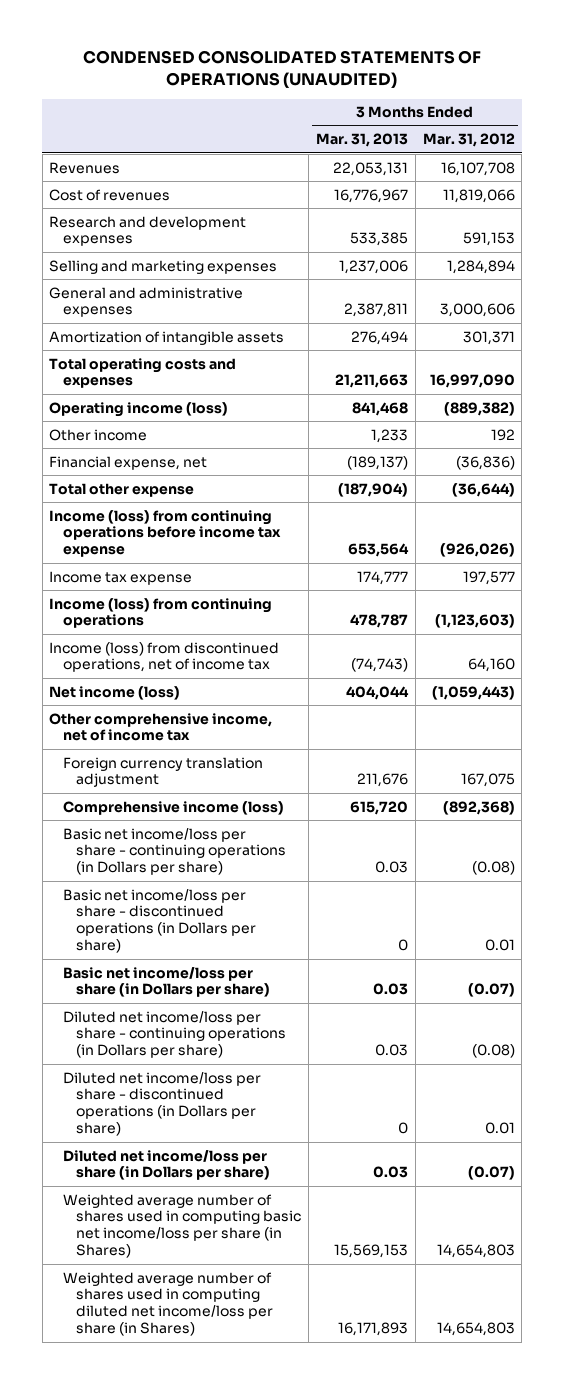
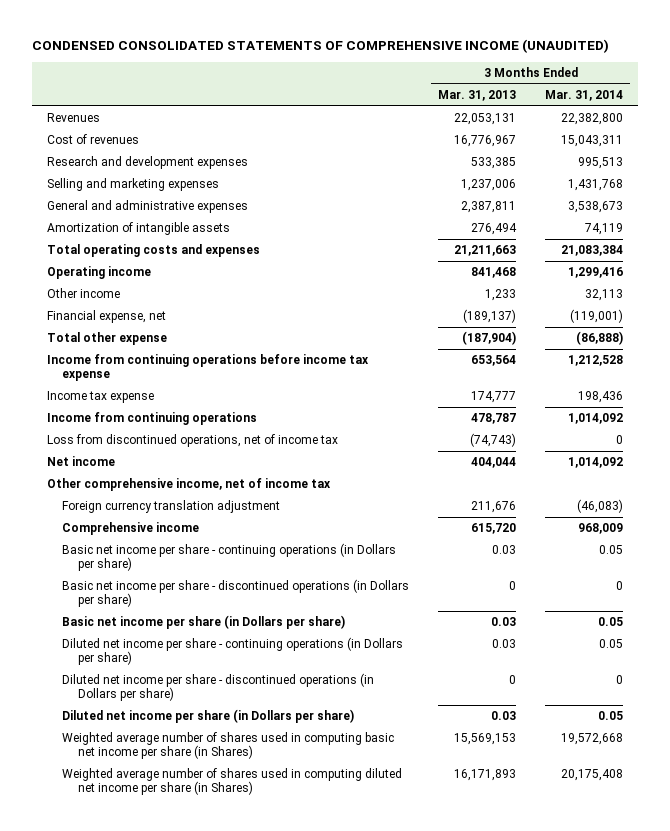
[82,50,481,88] CONDENSED CONSOLIDATED STATEMENTS OF OPERATIONS (UNAUDITED) -> [32,39,610,54] CONDENSED CONSOLIDATED STATEMENTS OF COMPREHENSIVE INCOME (UNAUDITED)
[422,133,515,148] Mar. 31, 2012 -> none
none -> [545,90,624,102] Mar. 31, 2014
[49,401,229,417] Operating income (loss) -> [46,266,151,280] Operating income
[49,509,281,558] Income (loss) from continuing operations before income tax expense -> [46,354,369,382] Income from continuing operations before income tax expense
[49,597,273,629] Income (loss) from continuing operations -> [46,412,257,426] Income from continuing operations
[49,641,280,673] Income (loss) from discontinued operations, net of income tax -> [46,434,338,448] Loss from discontinued operations, net of income tax
[49,685,181,700] Net income (loss) -> [46,456,115,467] Net income
[62,800,284,815] Comprehensive income (loss) -> [62,522,200,536] Comprehensive income
[62,827,287,876] Basic net income/loss per share - continuing operations (in Dollars per share) -> [62,543,397,572] Basic net income per share - continuing operations (in Dollars per share)
[62,888,257,954] Basic net income/loss per share - discontinued operations (in Dollars per share) -> [62,579,410,608] Basic net income per share - discontinued operations (in Dollars per share)
[62,966,271,998] Basic net income/loss per share (in Dollars per share) -> [62,615,346,630] Basic net income per share (in Dollars per share)
[62,1010,287,1059] Diluted net income/loss per share - continuing operations (in Dollars per share) -> [62,637,404,666] Diluted net income per share - continuing operations (in Dollars per share)
[62,1071,261,1137] Diluted net income/loss per share - discontinued operations (in Dollars per share) -> [62,673,375,702] Diluted net income per share - discontinued operations (in Dollars per share)
[62,1149,271,1181] Diluted net income/loss per share (in Dollars per share) -> [62,709,355,724] Diluted net income per share (in Dollars per share)
[62,1193,302,1259] Weighted average number of shares used in computing basic net income/loss per share (in Shares) -> [62,732,395,760] Weighted average number of shares used in computing basic net income per share (in Shares)
[62,1271,274,1337] Weighted average number of shares used in computing diluted net income/loss per share (in Shares) -> [62,768,403,796] Weighted average number of shares used in computing diluted net income per share (in Shares)

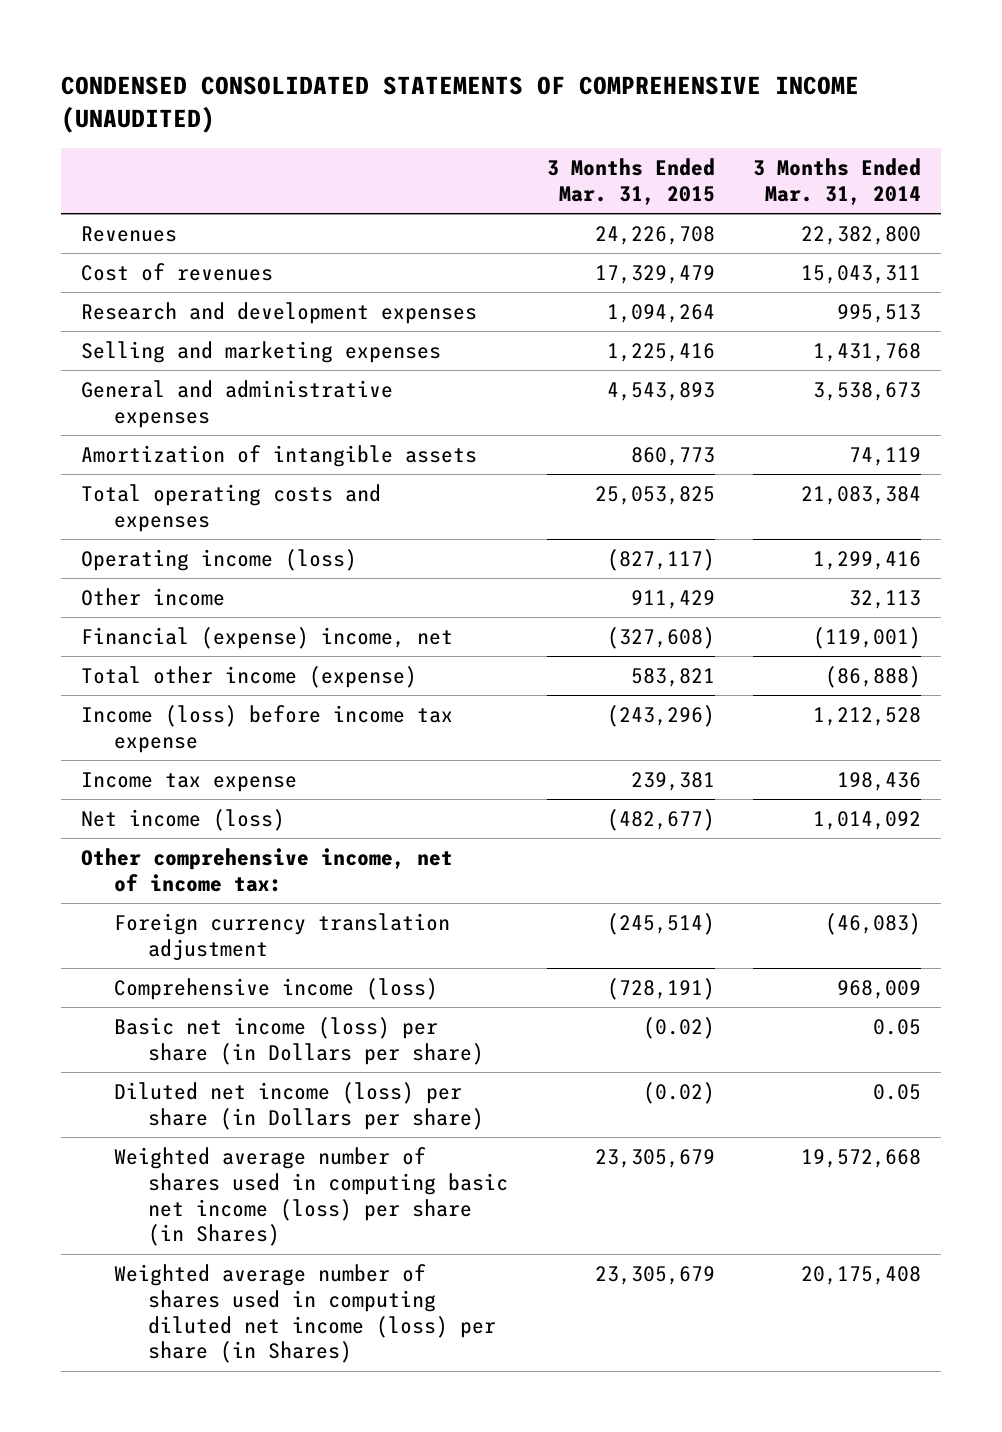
[438,90,517,102] Mar. 31, 2013 -> none
none -> [546,158,715,206] 3 Months Ended Mar. 31, 2015
[46,266,151,280] Operating income -> [80,549,357,572] Operating income (loss)
[46,310,166,324] Financial expense, net -> [80,627,453,650] Financial (expense) income, net
[46,332,167,346] Total other expense -> [80,666,417,689] Total other income (expense)
[46,354,369,382] Income from continuing operations before income tax expense -> [80,705,453,753] Income (loss) before income tax expense
[46,412,257,426] Income from continuing operations -> none
[46,434,338,448] Loss from discontinued operations, net of income tax -> none
[46,456,115,467] Net income -> [80,809,285,832] Net income (loss)
[46,478,331,492] Other comprehensive income, net of income tax -> [80,848,453,892] Other comprehensive income, net of income tax:
[62,543,397,572] Basic net income per share - continuing operations (in Dollars per share) -> none
[62,579,410,608] Basic net income per share - discontinued operations (in Dollars per share) -> none
[62,637,404,666] Diluted net income per share - continuing operations (in Dollars per share) -> none
[62,673,375,702] Diluted net income per share - discontinued operations (in Dollars per share) -> none
[62,522,200,536] Comprehensive income -> [114,978,439,1001] Comprehensive income (loss)
[62,615,346,630] Basic net income per share (in Dollars per share) -> [114,1017,485,1065] Basic net income (loss) per share (in Dollars per share)
[62,709,355,724] Diluted net income per share (in Dollars per share) -> [114,1082,485,1130] Diluted net income (loss) per share (in Dollars per share)
[62,732,395,760] Weighted average number of shares used in computing basic net income per share (in Shares) -> [114,1147,509,1247] Weighted average number of shares used in computing basic net income (loss) per share (in Shares)
[62,768,403,796] Weighted average number of shares used in computing diluted net income per share (in Shares) -> [114,1264,497,1364] Weighted average number of shares used in computing diluted net income (loss) per share (in Shares)

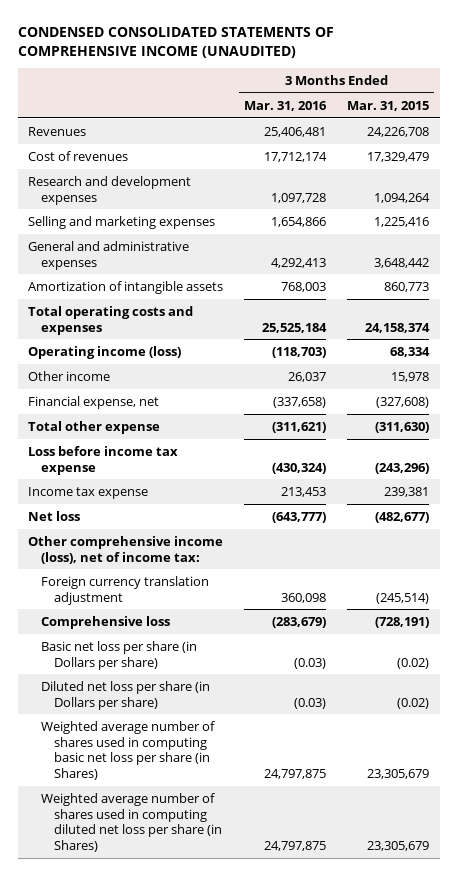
[753,158,922,206] 3 Months Ended Mar. 31, 2014 -> none
none -> [244,100,328,111] Mar. 31, 2016
[606,382,715,402] 4,543,893 -> [374,257,430,268] 3,648,442
[594,486,715,506] 25,053,825 -> [365,322,431,333] 24,158,374
[606,549,715,572] (827,117) -> [390,346,431,357] 68,334
[630,590,715,610] 911,429 -> [391,371,430,382] 15,978
[80,627,453,650] Financial (expense) income, net -> [28,395,160,409] Financial expense, net
[80,666,417,689] Total other income (expense) -> [28,420,161,434] Total other expense
[630,668,715,688] 583,821 -> [375,421,430,433] (311,630)
[80,705,453,753] Income (loss) before income tax expense -> [28,445,179,475] Loss before income tax expense
[80,809,285,832] Net income (loss) -> [28,510,81,521] Net loss
[80,848,453,892] Other comprehensive income, net of income tax: -> [28,535,224,564] Other comprehensive income (loss), net of income tax:
[114,978,439,1001] Comprehensive income (loss) -> [41,615,171,629] Comprehensive loss
[114,1017,485,1065] Basic net income (loss) per share (in Dollars per share) -> [41,640,198,670] Basic net loss per share (in Dollars per share)
[114,1082,485,1130] Diluted net income (loss) per share (in Dollars per share) -> [41,680,211,710] Diluted net loss per share (in Dollars per share)
[114,1147,509,1247] Weighted average number of shares used in computing basic net income (loss) per share (in Shares) -> [41,720,216,781] Weighted average number of shares used in computing basic net loss per share (in Shares)
[114,1264,497,1364] Weighted average number of shares used in computing diluted net income (loss) per share (in Shares) -> [41,792,223,853] Weighted average number of shares used in computing diluted net loss per share (in Shares)

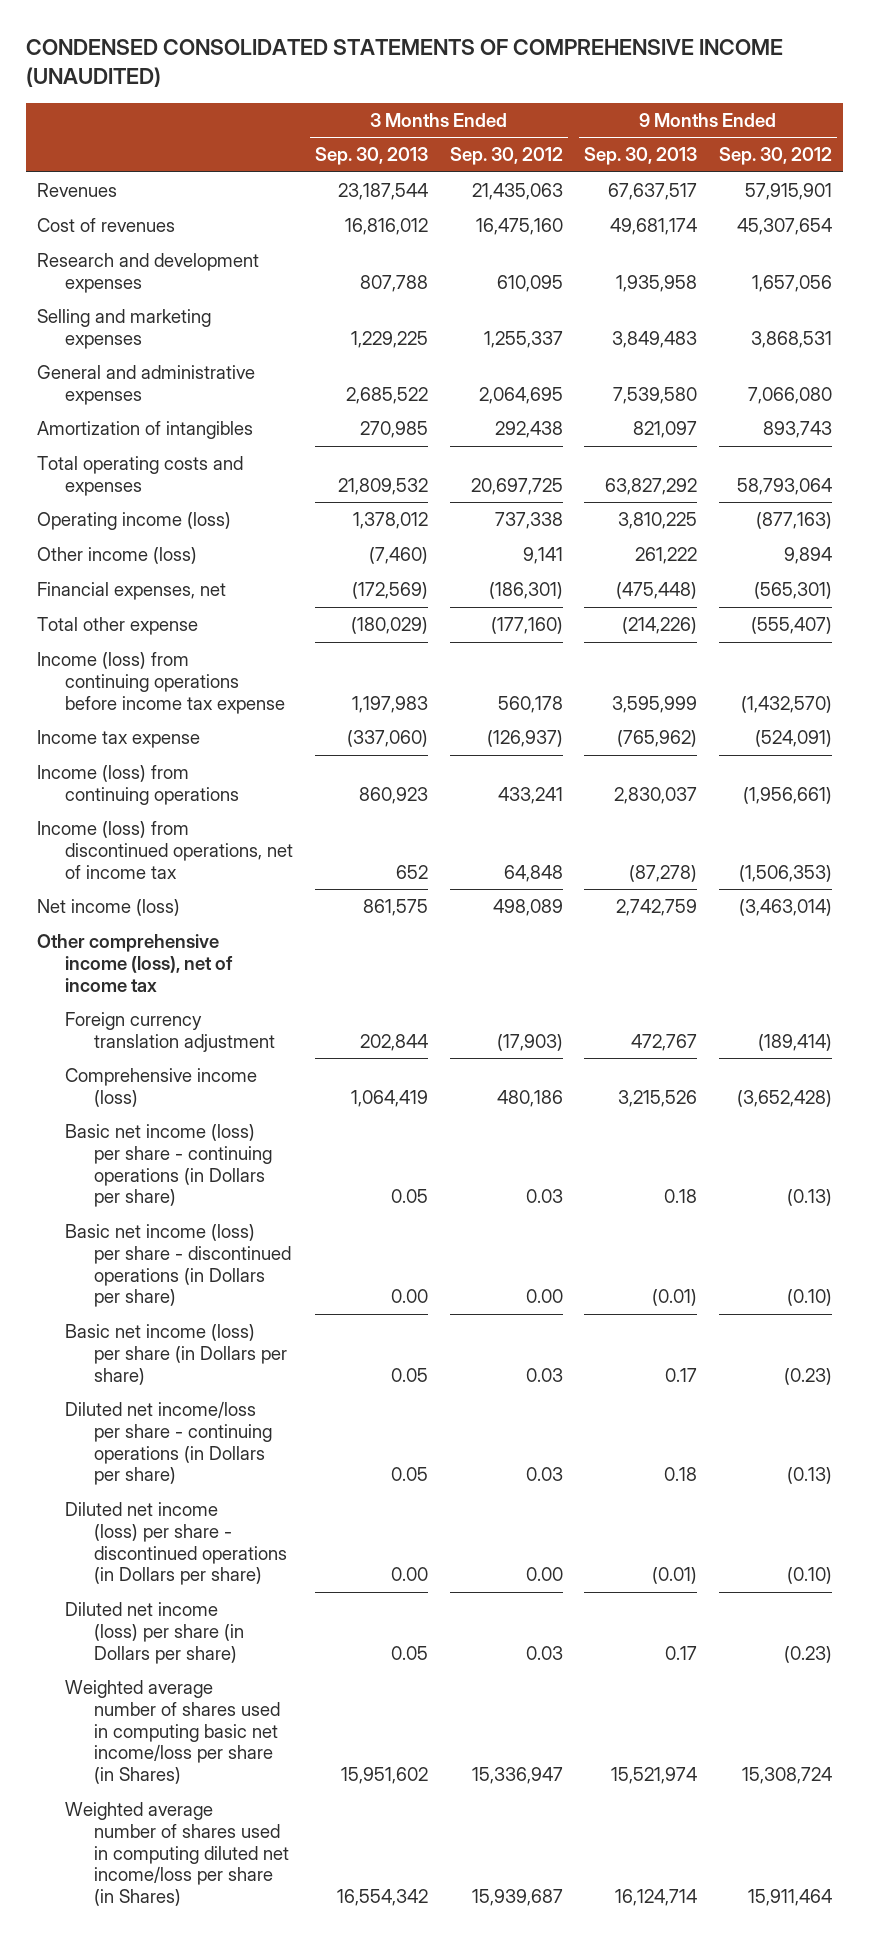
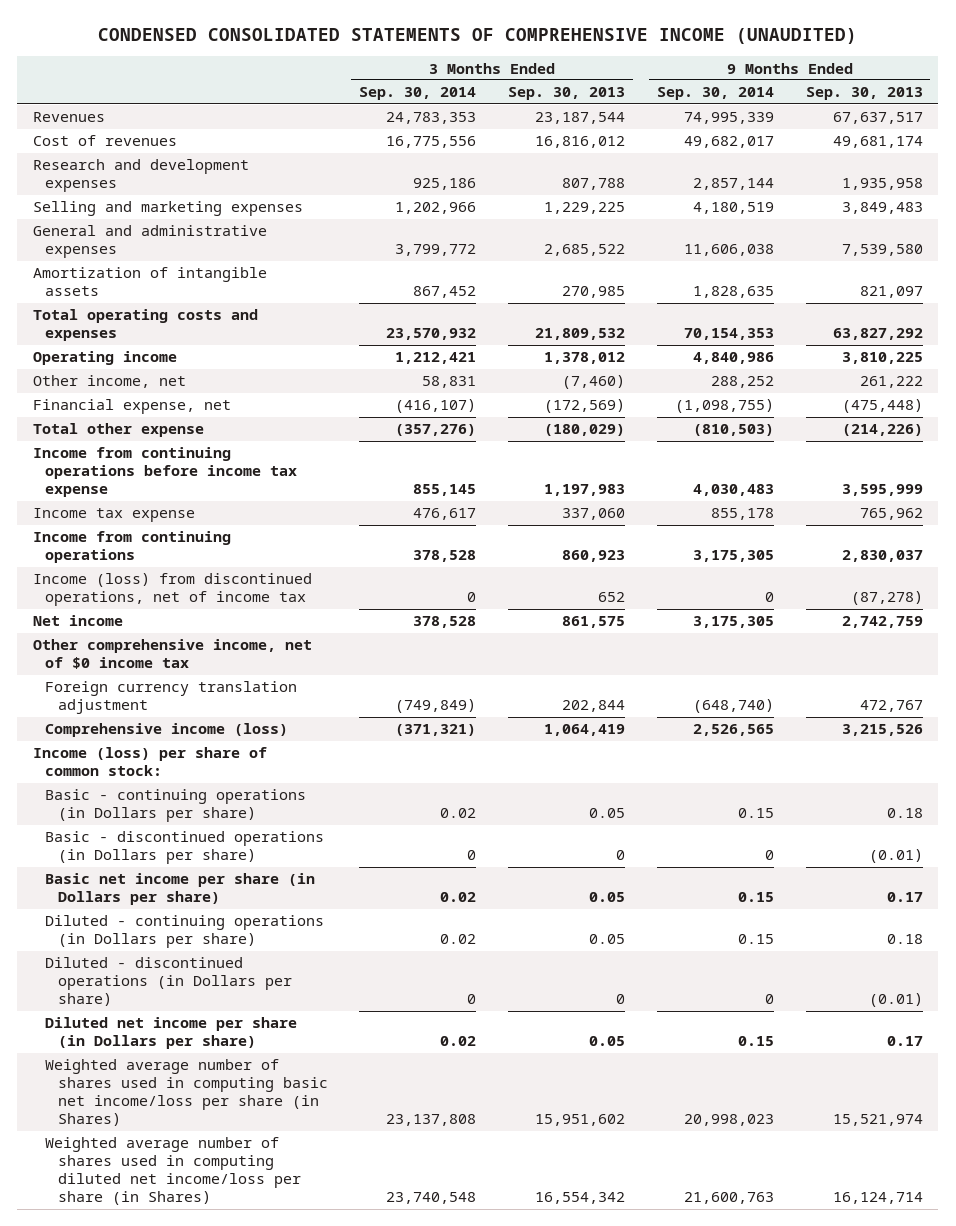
[449,147,563,166] Sep. 30, 2012 -> none
[718,147,832,166] Sep. 30, 2012 -> none
none -> [359,87,477,101] Sep. 30, 2014
none -> [656,87,774,101] Sep. 30, 2014
[37,421,254,440] Amortization of intangibles -> [33,267,268,297] Amortization of intangible assets
[37,512,232,531] Operating income (loss) -> [33,351,178,366] Operating income
[37,547,198,565] Other income (loss) -> [33,375,187,389] Other income, net
[37,582,227,601] Financial expenses, net -> [33,399,232,415] Financial expense, net
[37,652,286,714] Income (loss) from continuing operations before income tax expense -> [33,447,298,498] Income from continuing operations before income tax expense
[347,730,429,748] (337,060) -> [562,508,626,521] 337,060
[617,730,698,748] (765,962) -> [859,508,923,521] 765,962
[37,765,240,805] Income (loss) from continuing operations -> [33,531,232,564] Income from continuing operations
[37,899,181,917] Net income (loss) -> [33,615,124,627] Net income
[37,934,234,992] Other comprehensive income (loss), net of income tax -> [33,639,313,670] Other comprehensive income, net of $0 income tax
none -> [33,747,268,777] Income (loss) per share of common stock:
[65,1124,272,1208] Basic net income (loss) per share - continuing operations (in Dollars per share) -> [45,789,307,823] Basic - continuing operations (in Dollars per share)
[65,1224,291,1308] Basic net income (loss) per share - discontinued operations (in Dollars per share) -> [45,831,325,865] Basic - discontinued operations (in Dollars per share)
[391,1289,429,1304] 0.00 -> [616,850,626,861] 0
[65,1324,287,1385] Basic net income (loss) per share (in Dollars per share) -> [45,873,316,906] Basic net income per share (in Dollars per share)
[65,1401,272,1486] Diluted net income/loss per share - continuing operations (in Dollars per share) -> [45,915,325,949] Diluted - continuing operations (in Dollars per share)
[65,1502,287,1586] Diluted net income (loss) per share - discontinued operations (in Dollars per share) -> [45,957,292,1007] Diluted - discontinued operations (in Dollars per share)
[391,1567,429,1582] 0.00 -> [616,994,626,1005] 0
[65,1602,244,1664] Diluted net income (loss) per share (in Dollars per share) -> [45,1017,298,1050] Diluted net income per share (in Dollars per share)

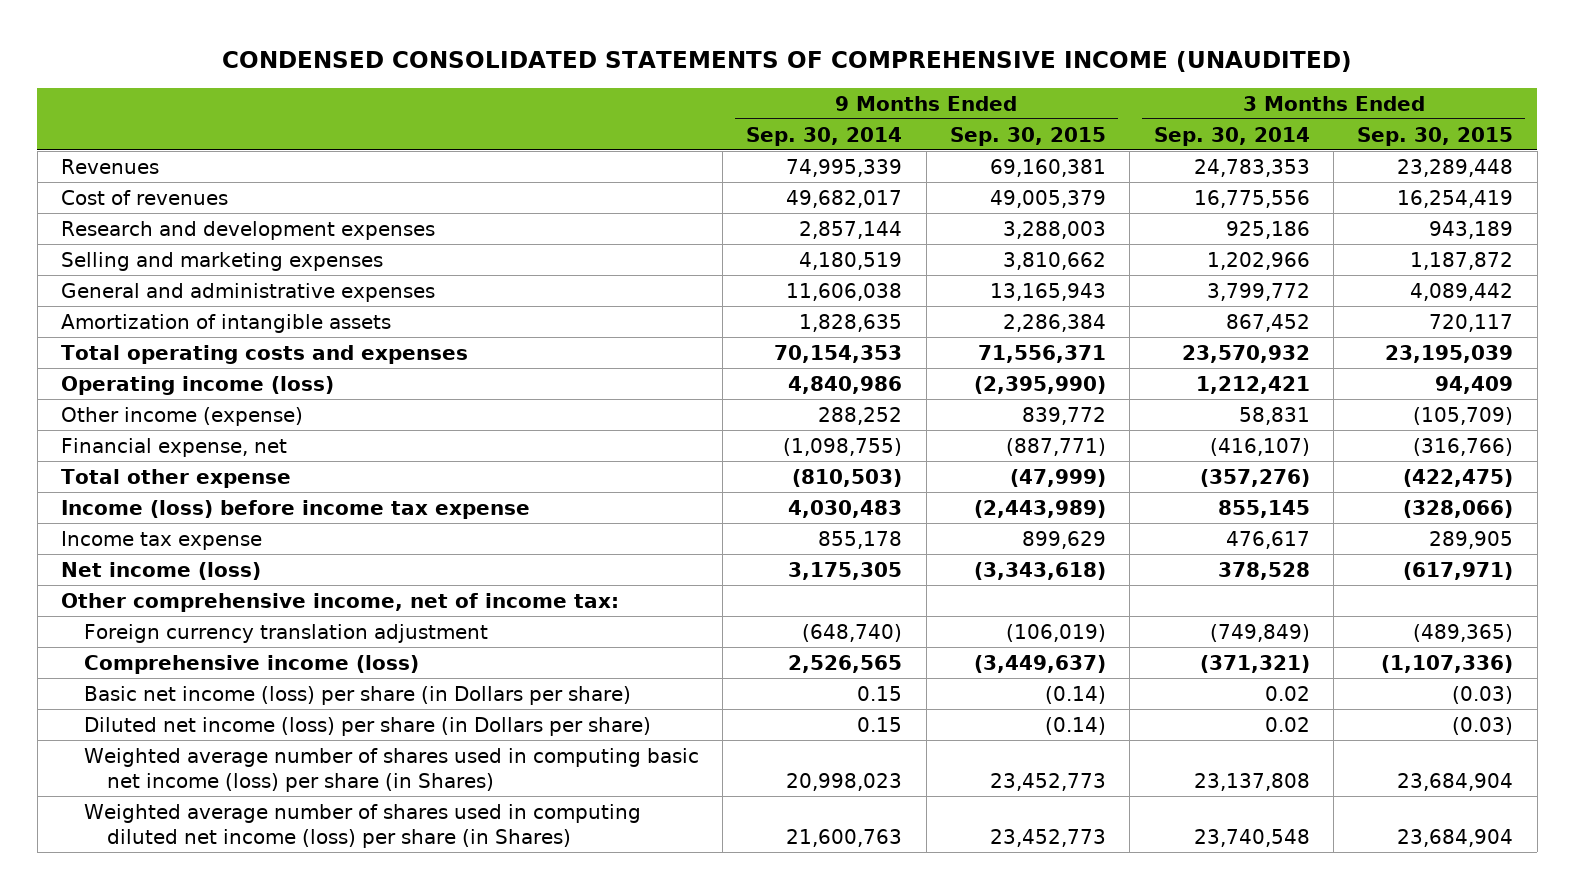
[508,87,626,101] Sep. 30, 2013 -> none
[805,87,923,101] Sep. 30, 2013 -> none
none -> [950,126,1107,146] Sep. 30, 2015
none -> [1357,126,1514,146] Sep. 30, 2015
[33,351,178,366] Operating income -> [60,375,334,395] Operating income (loss)
[33,375,187,389] Other income, net -> [60,406,303,426] Other income (expense)
[33,447,298,498] Income from continuing operations before income tax expense -> [60,499,530,519] Income (loss) before income tax expense
[33,531,232,564] Income from continuing operations -> none
[33,573,313,607] Income (loss) from discontinued operations, net of income tax -> none
[33,615,124,627] Net income -> [60,561,261,580] Net income (loss)
[33,639,313,670] Other comprehensive income, net of $0 income tax -> [60,592,619,612] Other comprehensive income, net of income tax:
[33,747,268,777] Income (loss) per share of common stock: -> none
[45,789,307,823] Basic - continuing operations (in Dollars per share) -> none
[45,831,325,865] Basic - discontinued operations (in Dollars per share) -> none
[45,915,325,949] Diluted - continuing operations (in Dollars per share) -> none
[45,957,292,1007] Diluted - discontinued operations (in Dollars per share) -> none
[45,873,316,906] Basic net income per share (in Dollars per share) -> [83,685,631,705] Basic net income (loss) per share (in Dollars per share)
[45,1017,298,1050] Diluted net income per share (in Dollars per share) -> [83,716,651,736] Diluted net income (loss) per share (in Dollars per share)
[45,1059,328,1127] Weighted average number of shares used in computing basic net income/loss per share (in Shares) -> [83,747,699,792] Weighted average number of shares used in computing basic net income (loss) per share (in Shares)
[45,1137,301,1206] Weighted average number of shares used in computing diluted net income/loss per share (in Shares) -> [83,803,641,848] Weighted average number of shares used in computing diluted net income (loss) per share (in Shares)

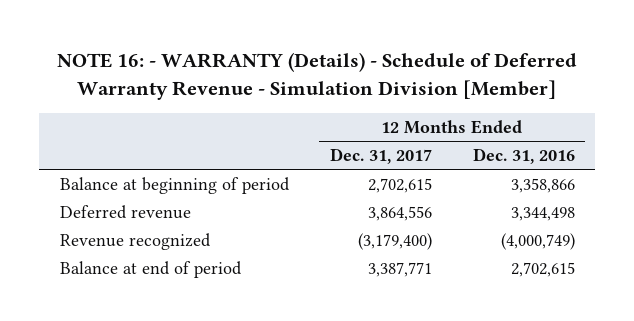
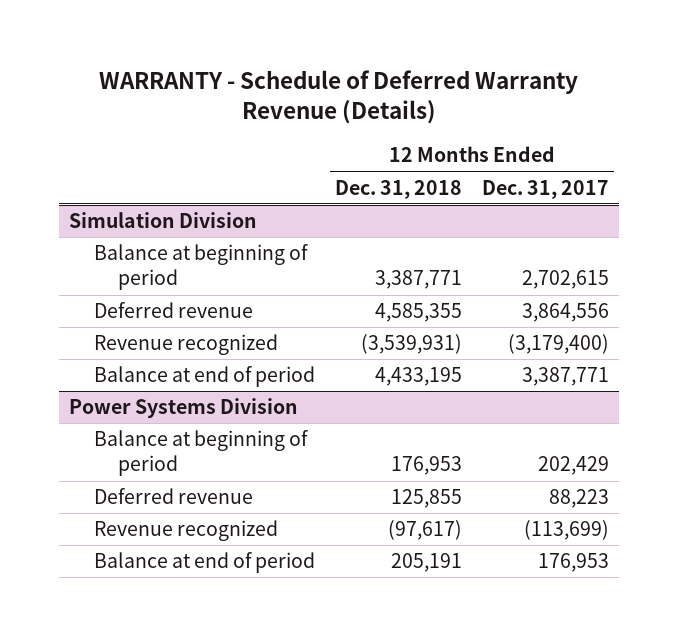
[57,52,578,101] NOTE 16: - WARRANTY (Details) - Schedule of Deferred Warranty Revenue - Simulation Division [Member] -> [98,70,578,125] WARRANTY - Schedule of Deferred Warranty Revenue (Details)
[472,148,575,165] Dec. 31, 2016 -> none
none -> [334,179,462,199] Dec. 31, 2018
none -> [68,212,257,229] Simulation Division
none -> [68,398,298,419] Power Systems Division
none -> [93,430,308,477] Balance at beginning of period
none -> [93,488,253,505] Deferred revenue
none -> [93,520,278,542] Revenue recognized
none -> [93,552,315,574] Balance at end of period

